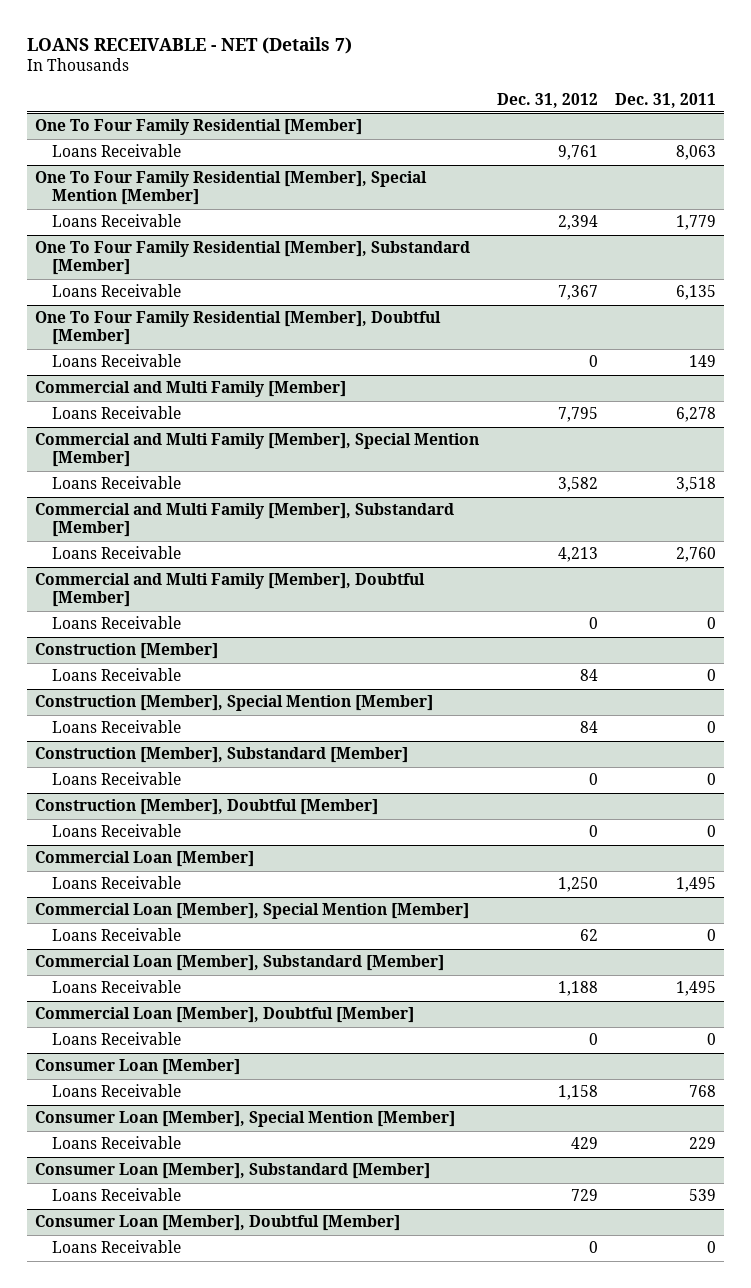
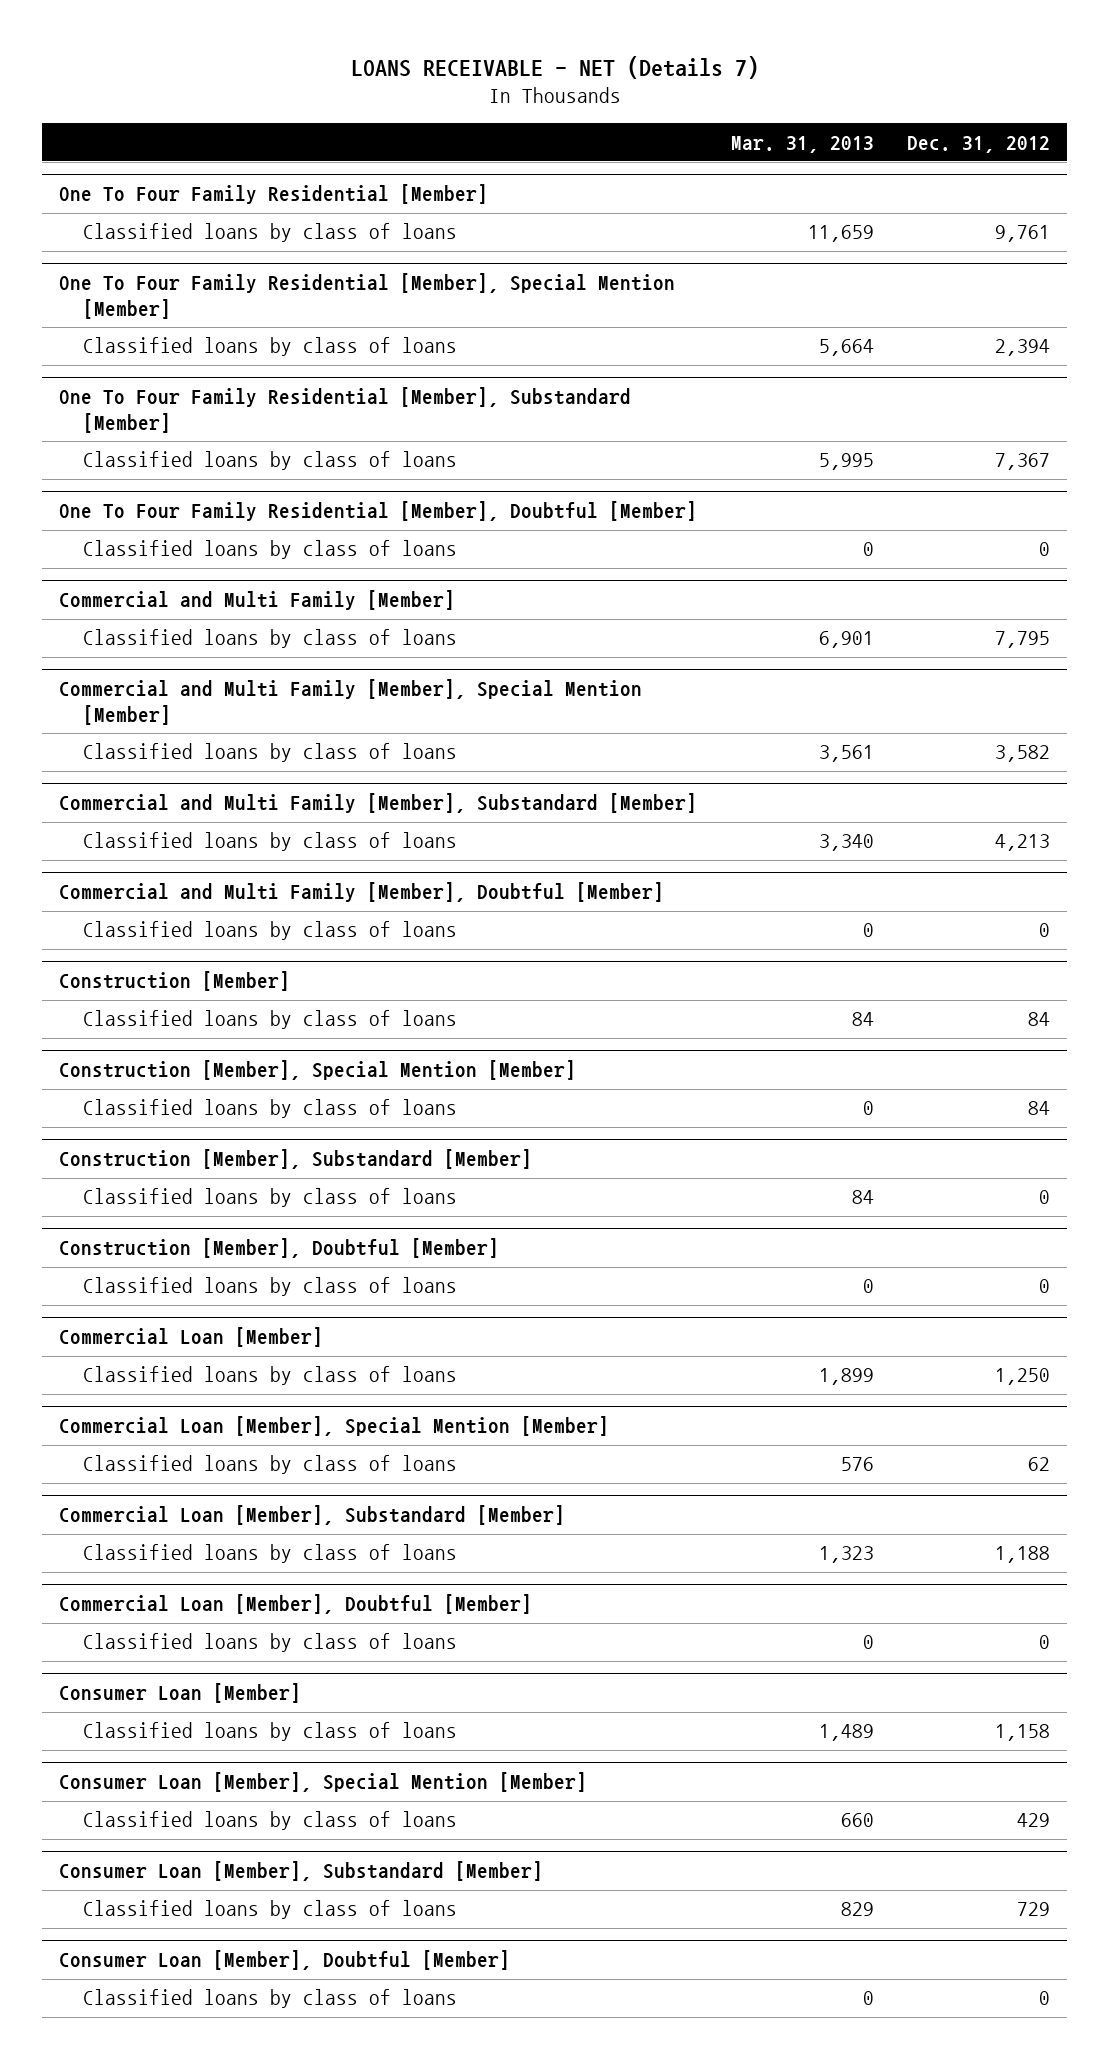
[614,92,716,108] Dec. 31, 2011 -> none
none -> [730,135,874,153] Mar. 31, 2013
[51,144,181,158] Loans Receivable -> [83,223,458,243] Classified loans by class of loans
[51,214,181,228] Loans Receivable -> [83,337,458,357] Classified loans by class of loans
[51,284,181,298] Loans Receivable -> [83,451,458,471] Classified loans by class of loans
[51,354,181,368] Loans Receivable -> [83,540,458,560] Classified loans by class of loans
[51,406,181,420] Loans Receivable -> [83,629,458,649] Classified loans by class of loans
[51,476,181,490] Loans Receivable -> [83,743,458,763] Classified loans by class of loans
[51,546,181,560] Loans Receivable -> [83,832,458,852] Classified loans by class of loans
[51,616,181,630] Loans Receivable -> [83,921,458,941] Classified loans by class of loans
[51,668,181,682] Loans Receivable -> [83,1010,458,1030] Classified loans by class of loans
[51,720,181,734] Loans Receivable -> [83,1099,458,1119] Classified loans by class of loans
[51,772,181,786] Loans Receivable -> [83,1188,458,1208] Classified loans by class of loans
[51,824,181,838] Loans Receivable -> [83,1277,458,1297] Classified loans by class of loans
[51,876,181,890] Loans Receivable -> [83,1366,458,1386] Classified loans by class of loans
[51,928,181,942] Loans Receivable -> [83,1455,458,1475] Classified loans by class of loans
[51,980,181,994] Loans Receivable -> [83,1544,458,1564] Classified loans by class of loans
[51,1032,181,1046] Loans Receivable -> [83,1633,458,1653] Classified loans by class of loans
[51,1084,181,1098] Loans Receivable -> [83,1722,458,1742] Classified loans by class of loans
[51,1136,181,1150] Loans Receivable -> [83,1811,458,1831] Classified loans by class of loans
[51,1188,181,1202] Loans Receivable -> [83,1900,458,1920] Classified loans by class of loans
[51,1240,181,1254] Loans Receivable -> [83,1989,458,2009] Classified loans by class of loans

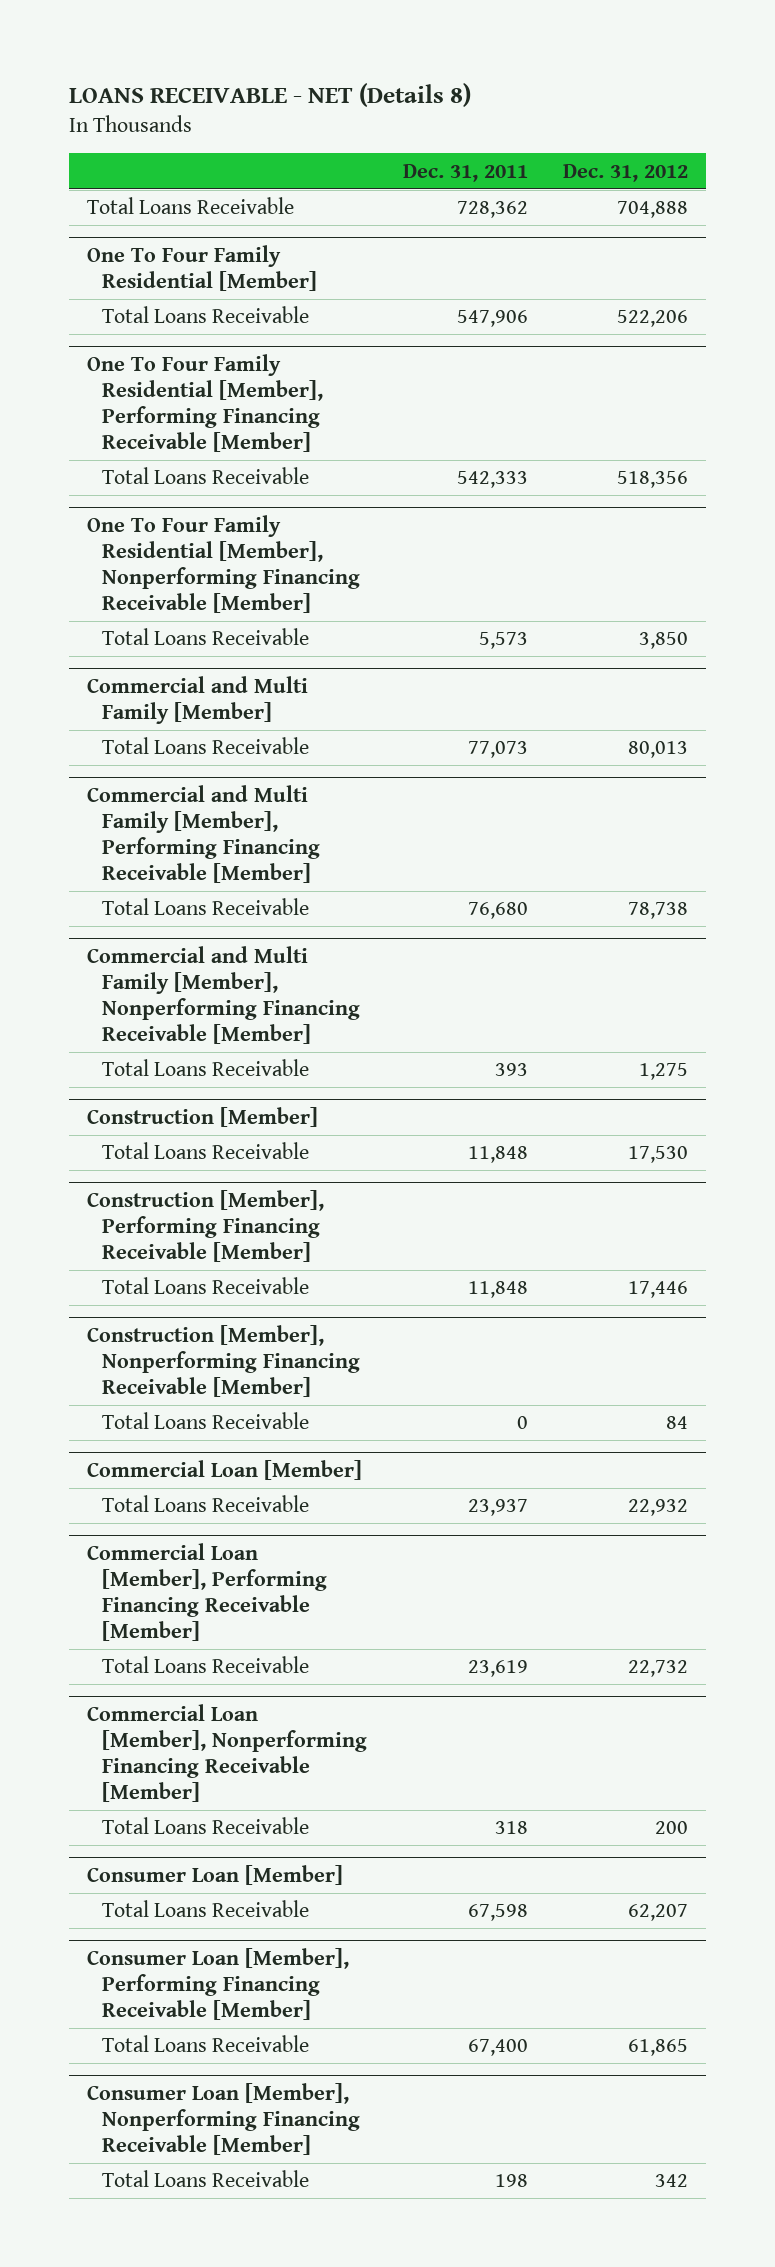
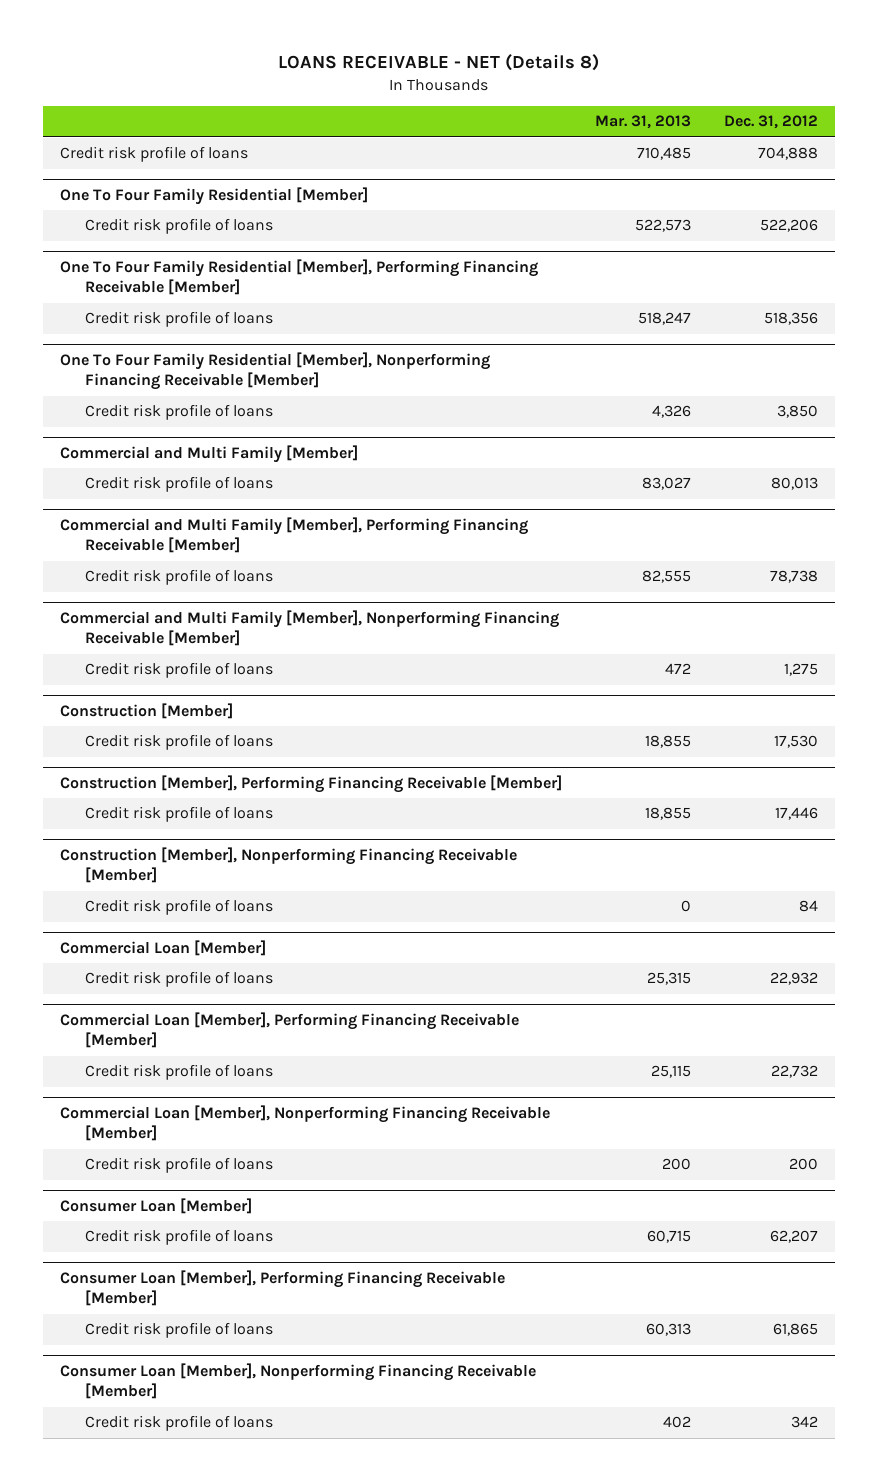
[402,163,528,182] Dec. 31, 2011 -> none
none -> [595,115,692,130] Mar. 31, 2013
[86,197,294,215] Total Loans Receivable -> [59,146,248,163] Credit risk profile of loans
[102,306,310,324] Total Loans Receivable -> [85,218,274,235] Credit risk profile of loans
[102,467,310,485] Total Loans Receivable -> [85,311,274,328] Credit risk profile of loans
[102,628,310,646] Total Loans Receivable -> [85,404,274,421] Credit risk profile of loans
[102,737,310,755] Total Loans Receivable -> [85,476,274,493] Credit risk profile of loans
[102,898,310,916] Total Loans Receivable -> [85,569,274,586] Credit risk profile of loans
[102,1059,310,1077] Total Loans Receivable -> [85,662,274,679] Credit risk profile of loans
[102,1142,310,1160] Total Loans Receivable -> [85,734,274,751] Credit risk profile of loans
[102,1277,310,1295] Total Loans Receivable -> [85,806,274,823] Credit risk profile of loans
[102,1412,310,1430] Total Loans Receivable -> [85,899,274,916] Credit risk profile of loans
[102,1495,310,1513] Total Loans Receivable -> [85,971,274,988] Credit risk profile of loans
[102,1656,310,1674] Total Loans Receivable -> [85,1064,274,1081] Credit risk profile of loans
[102,1817,310,1835] Total Loans Receivable -> [85,1157,274,1174] Credit risk profile of loans
[102,1900,310,1918] Total Loans Receivable -> [85,1229,274,1246] Credit risk profile of loans
[102,2035,310,2053] Total Loans Receivable -> [85,1322,274,1339] Credit risk profile of loans
[102,2170,310,2188] Total Loans Receivable -> [85,1415,274,1432] Credit risk profile of loans

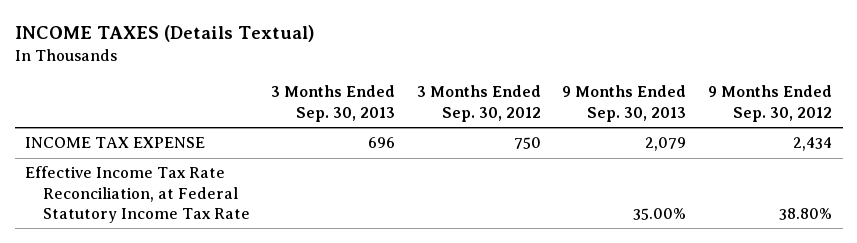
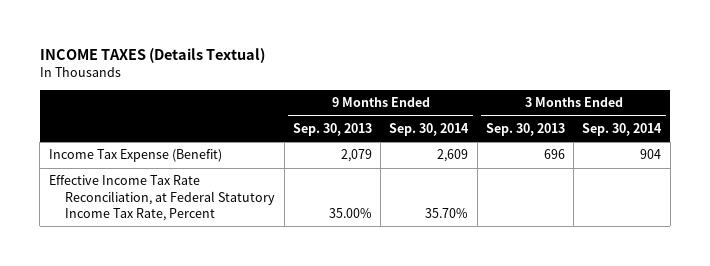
[416,85,541,122] 3 Months Ended Sep. 30, 2012 -> none
[707,85,832,122] 9 Months Ended Sep. 30, 2012 -> none
none -> [389,122,470,136] Sep. 30, 2014
none -> [582,122,663,136] Sep. 30, 2014
[25,137,206,149] INCOME TAX EXPENSE -> [48,149,222,163] Income Tax Expense (Benefit)
[25,166,250,223] Effective Income Tax Rate Reconciliation, at Federal Statutory Income Tax Rate -> [48,175,276,222] Effective Income Tax Rate Reconciliation, at Federal Statutory Income Tax Rate, Percent

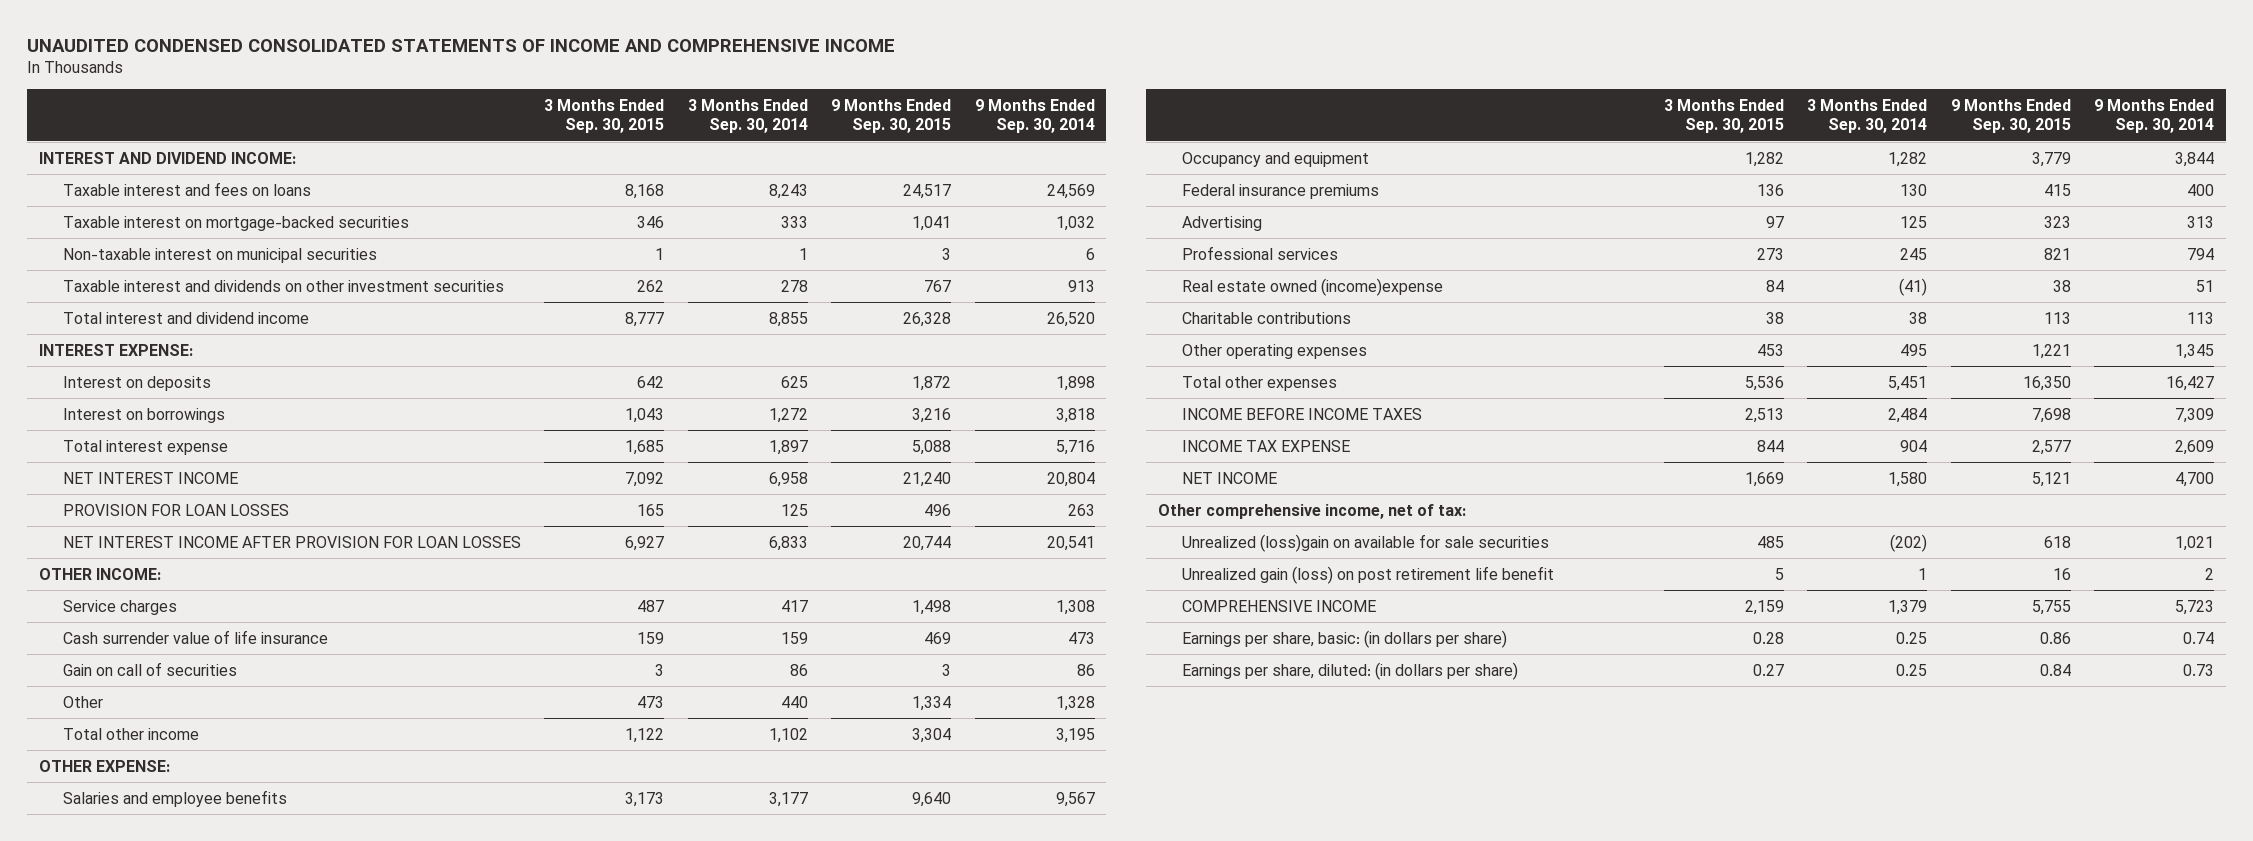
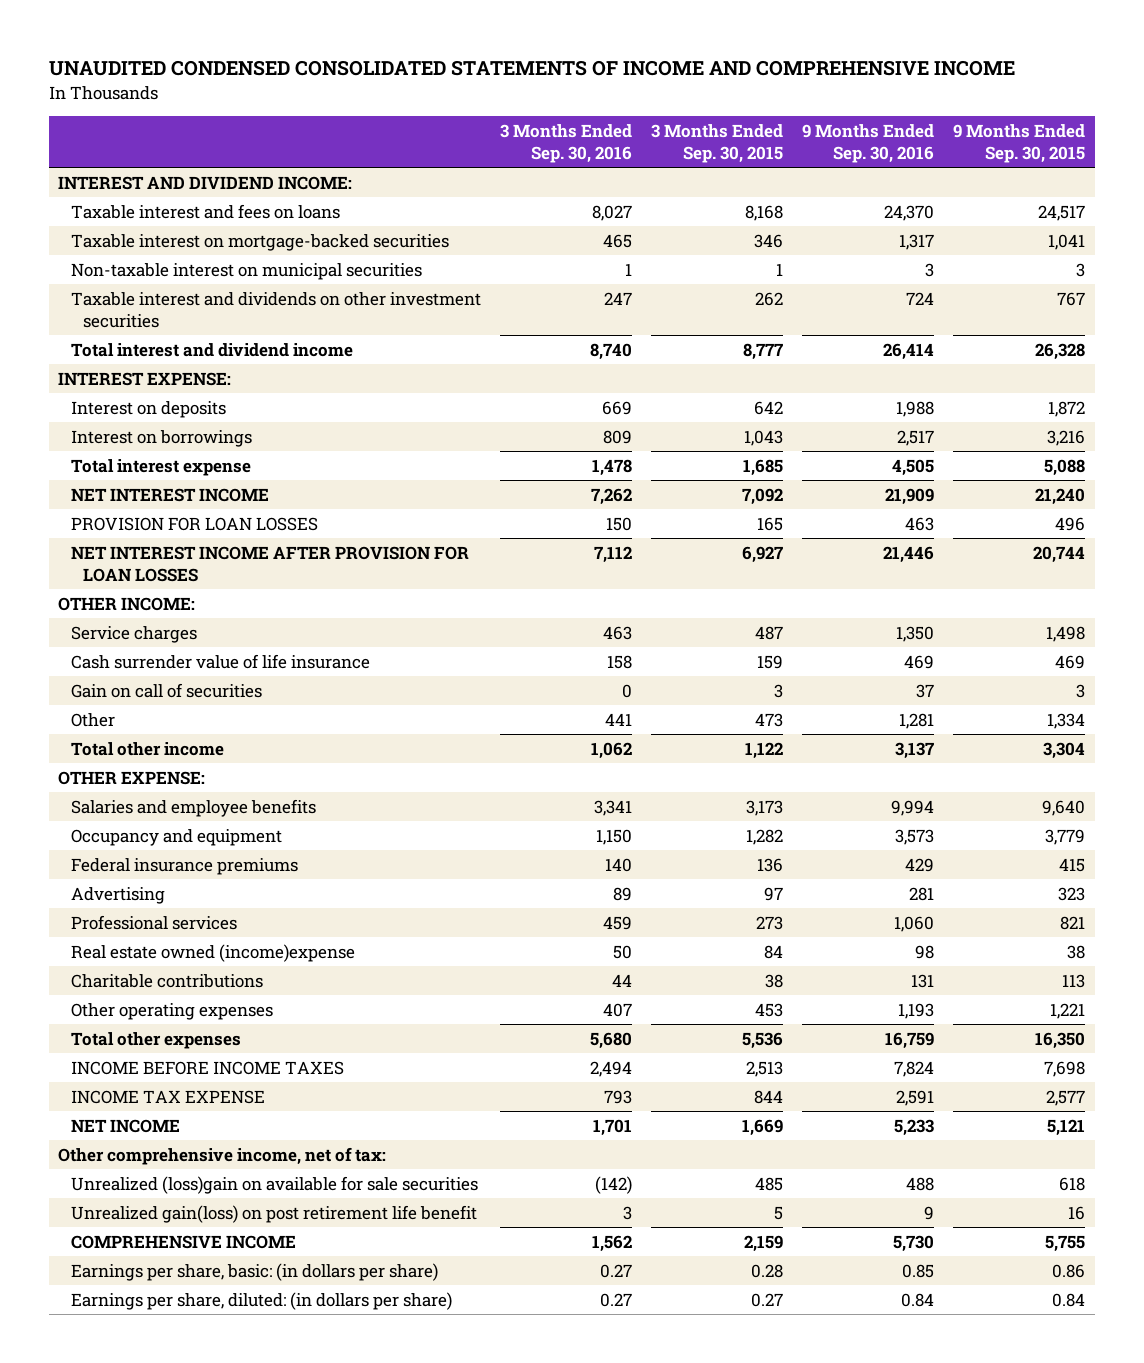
[687,99,808,134] 3 Months Ended Sep. 30, 2014 -> none
[974,99,1095,134] 9 Months Ended Sep. 30, 2014 -> none
none -> [499,123,632,163] 3 Months Ended Sep. 30, 2016
none -> [802,123,935,163] 9 Months Ended Sep. 30, 2016
[1182,565,1555,584] Unrealized gain (loss) on post retirement life benefit -> [70,1204,477,1223] Unrealized gain(loss) on post retirement life benefit

